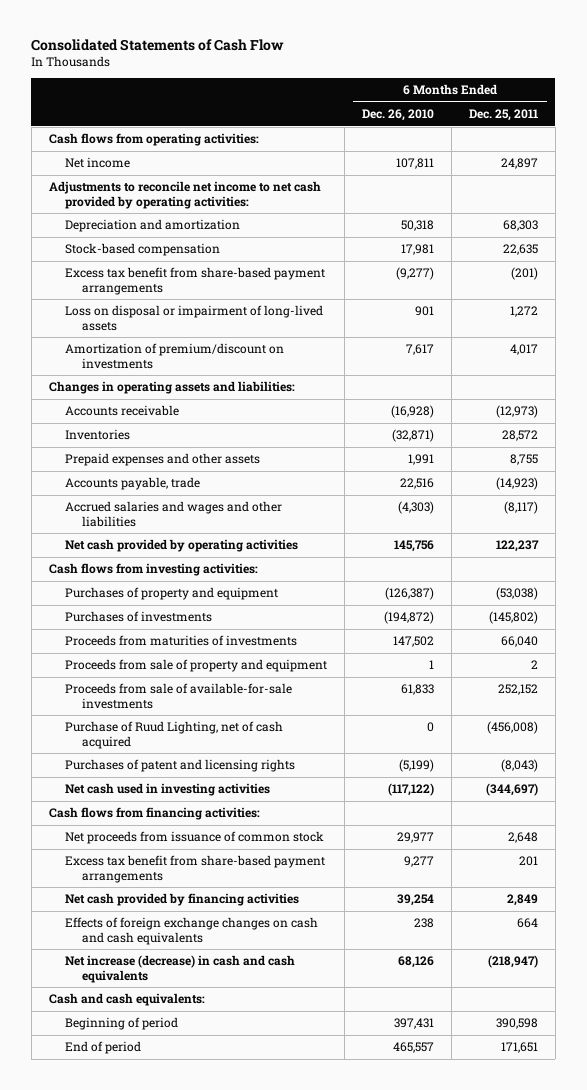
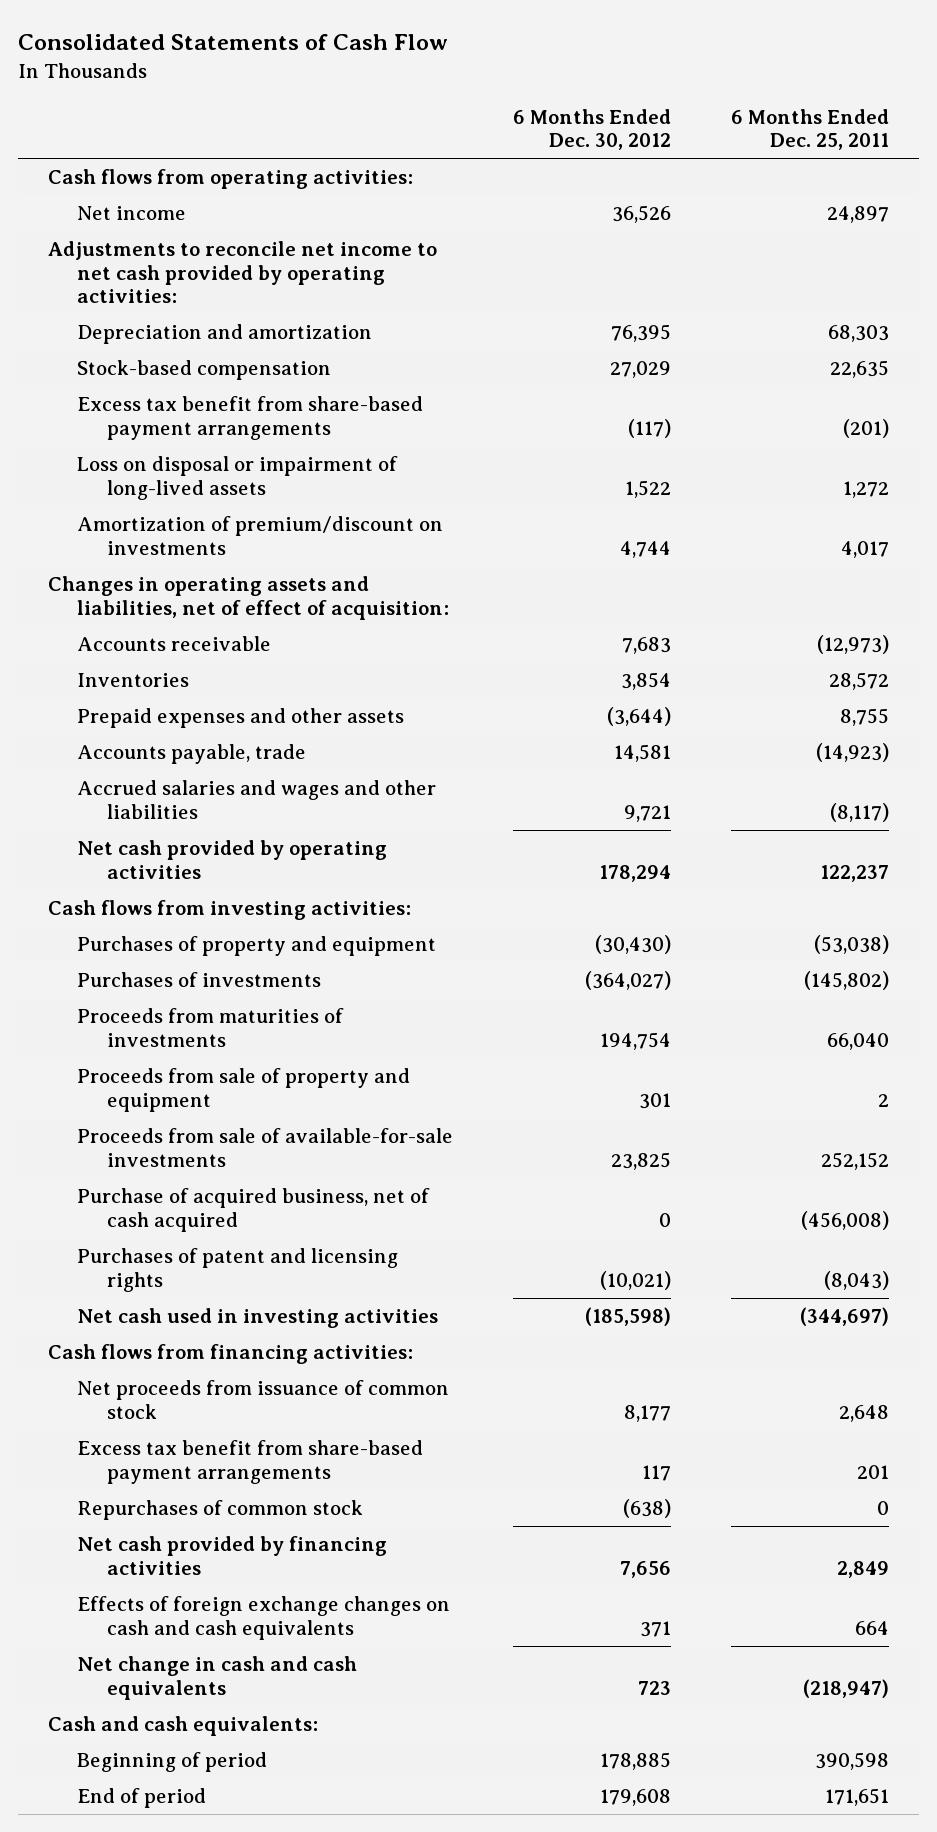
[362,109,435,122] Dec. 26, 2010 -> none
none -> [513,108,672,151] 6 Months Ended Dec. 30, 2012
[48,381,295,395] Changes in operating assets and liabilities: -> [48,576,450,620] Changes in operating assets and liabilities, net of effect of acquisition:
[65,721,284,749] Purchase of Ruud Lighting, net of cash acquired -> [77,1188,431,1232] Purchase of acquired business, net of cash acquired
none -> [77,1500,364,1521] Repurchases of common stock
[65,955,296,983] Net increase (decrease) in cash and cash equivalents -> [77,1656,358,1700] Net change in cash and cash equivalents

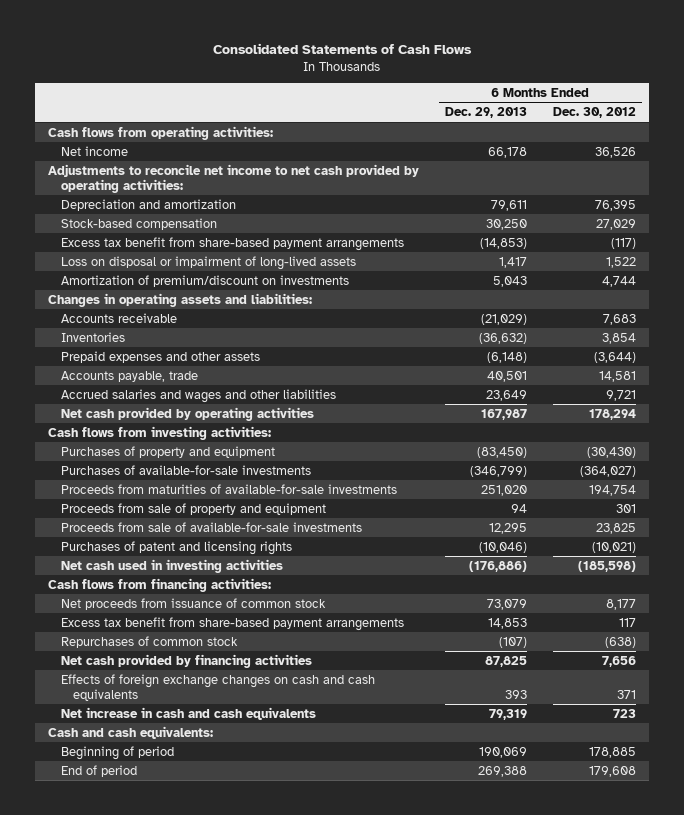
[18,34,449,51] Consolidated Statements of Cash Flow -> [212,43,472,55] Consolidated Statements of Cash Flows
[730,108,889,151] 6 Months Ended Dec. 25, 2011 -> none
none -> [444,107,527,119] Dec. 29, 2013
[48,576,450,620] Changes in operating assets and liabilities, net of effect of acquisition: -> [48,292,313,307] Changes in operating assets and liabilities:
[77,972,322,988] Purchases of investments -> [60,464,311,475] Purchases of available-for-sale investments
[77,1008,345,1047] Proceeds from maturities of investments -> [60,483,397,494] Proceeds from maturities of available-for-sale investments
[77,1188,431,1232] Purchase of acquired business, net of cash acquired -> none
[77,1656,358,1700] Net change in cash and cash equivalents -> [60,706,316,720] Net increase in cash and cash equivalents

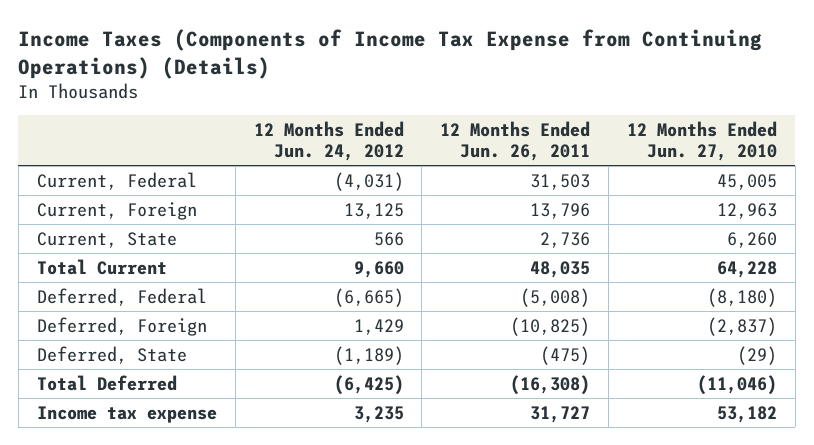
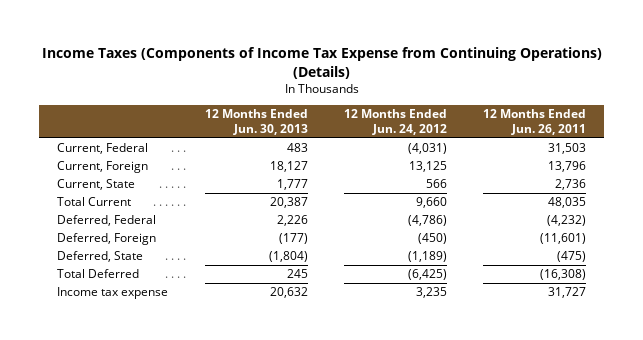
[626,121,777,162] 12 Months Ended Jun. 27, 2010 -> none
none -> [204,109,308,136] 12 Months Ended Jun. 30, 2013
[333,287,404,307] (6,665) -> [407,215,447,227] (4,786)
[520,287,591,307] (5,008) -> [547,215,587,227] (4,232)
[353,318,404,335] 1,429 -> [417,233,447,245] (450)
[510,316,591,336] (10,825) -> [540,233,587,245] (11,601)

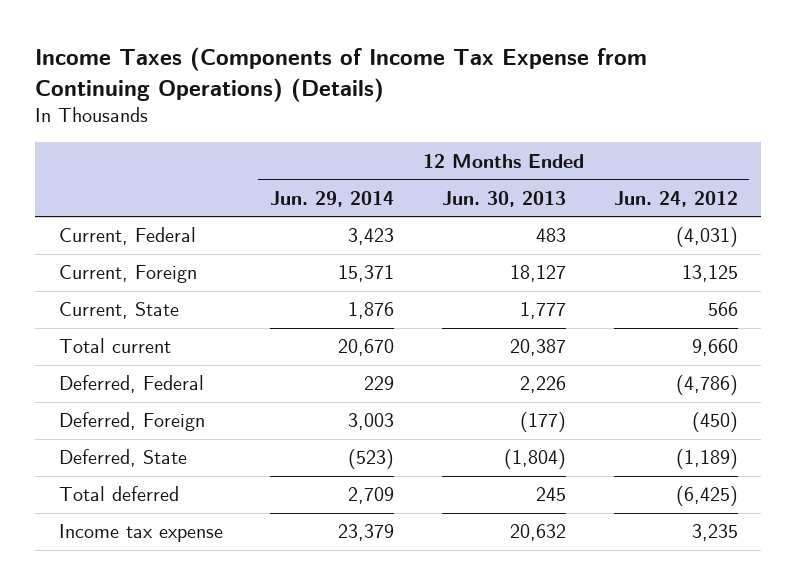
[483,109,587,136] 12 Months Ended Jun. 26, 2011 -> none
none -> [270,190,395,207] Jun. 29, 2014
[57,197,132,207] Total Current -> [58,338,171,354] Total current
[57,269,140,279] Total Deferred -> [58,486,179,502] Total deferred

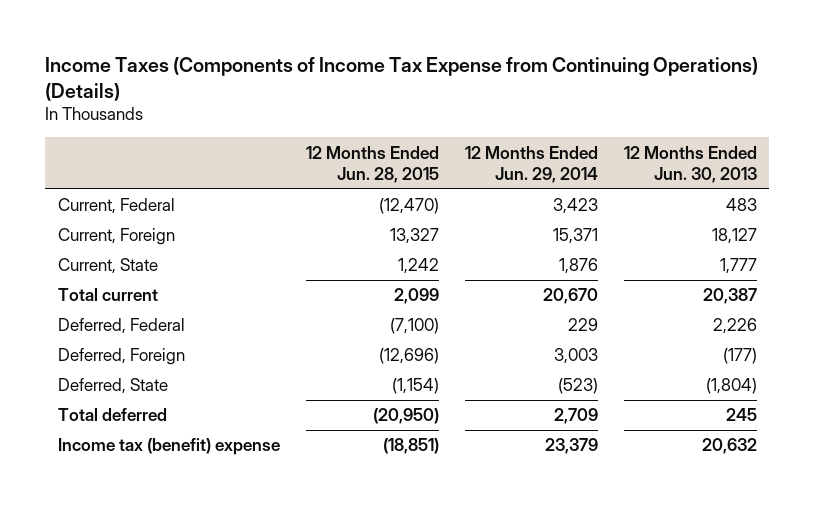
[613,190,738,207] Jun. 24, 2012 -> none
none -> [306,145,440,183] 12 Months Ended Jun. 28, 2015
[58,524,223,543] Income tax expense -> [58,438,281,456] Income tax (benefit) expense

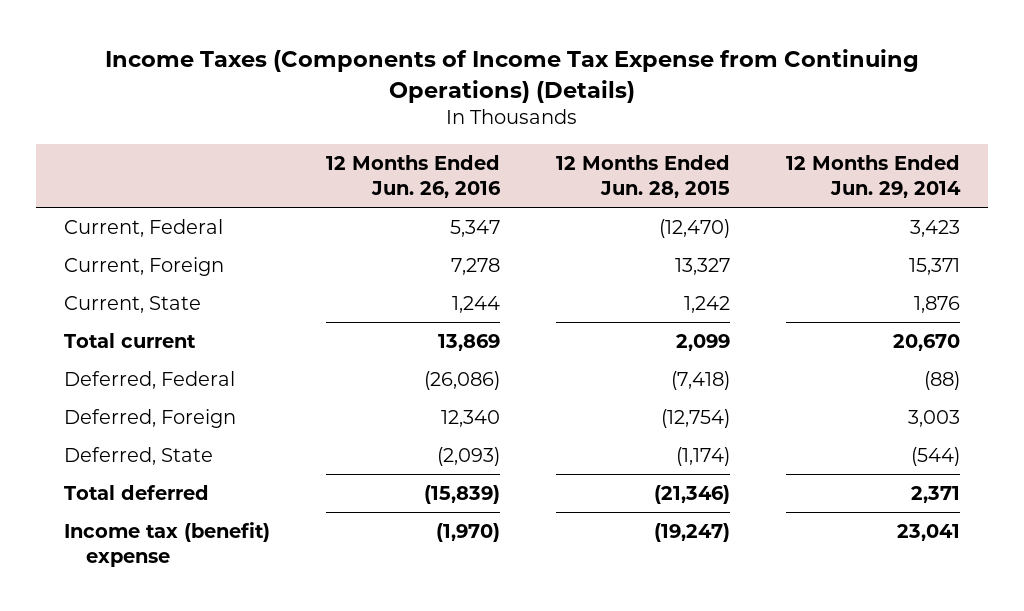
[623,145,757,183] 12 Months Ended Jun. 30, 2013 -> none
none -> [326,154,502,199] 12 Months Ended Jun. 26, 2016
[390,318,440,335] (7,100) -> [670,370,730,390] (7,418)
[567,318,598,332] 229 -> [923,370,960,390] (88)
[379,348,440,365] (12,696) -> [660,408,730,428] (12,754)
[392,378,440,395] (1,154) -> [675,446,730,466] (1,174)
[557,378,598,395] (523) -> [910,446,960,466] (544)
[373,408,440,425] (20,950) -> [653,484,730,504] (21,346)
[553,408,598,425] 2,709 -> [910,485,960,503] 2,371
[383,438,440,455] (18,851) -> [653,522,730,542] (19,247)
[544,438,598,455] 23,379 -> [896,523,960,541] 23,041

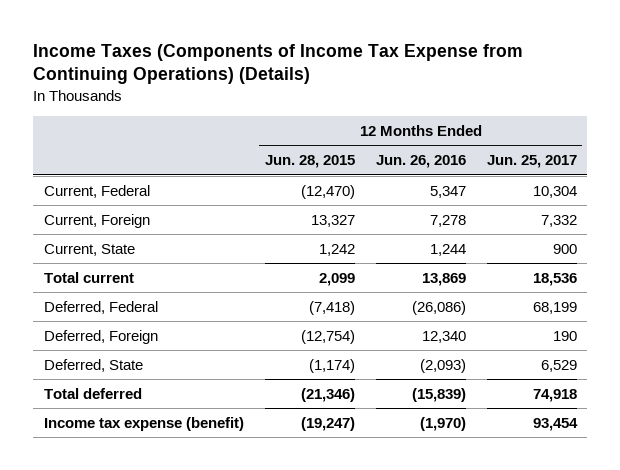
[785,154,961,199] 12 Months Ended Jun. 29, 2014 -> none
none -> [486,155,577,169] Jun. 25, 2017
[64,521,271,568] Income tax (benefit) expense -> [43,416,244,431] Income tax expense (benefit)

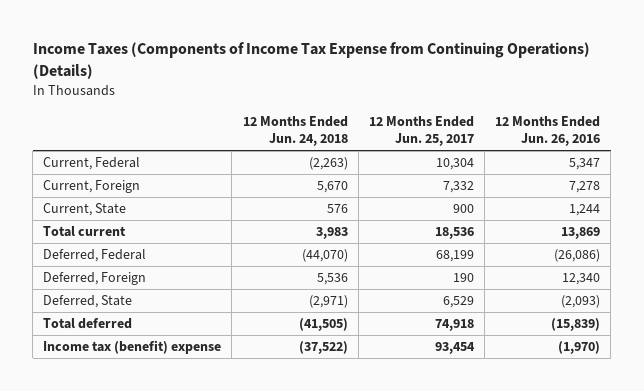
[264,155,355,169] Jun. 28, 2015 -> none
none -> [242,115,348,147] 12 Months Ended Jun. 24, 2018
[43,416,244,431] Income tax expense (benefit) -> [43,340,222,355] Income tax (benefit) expense

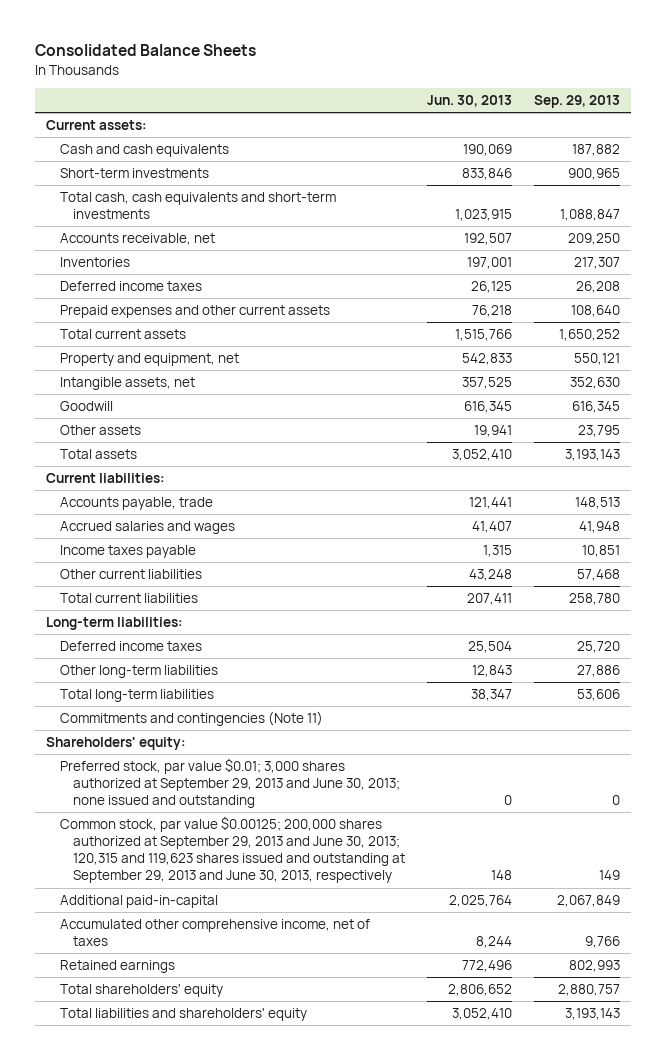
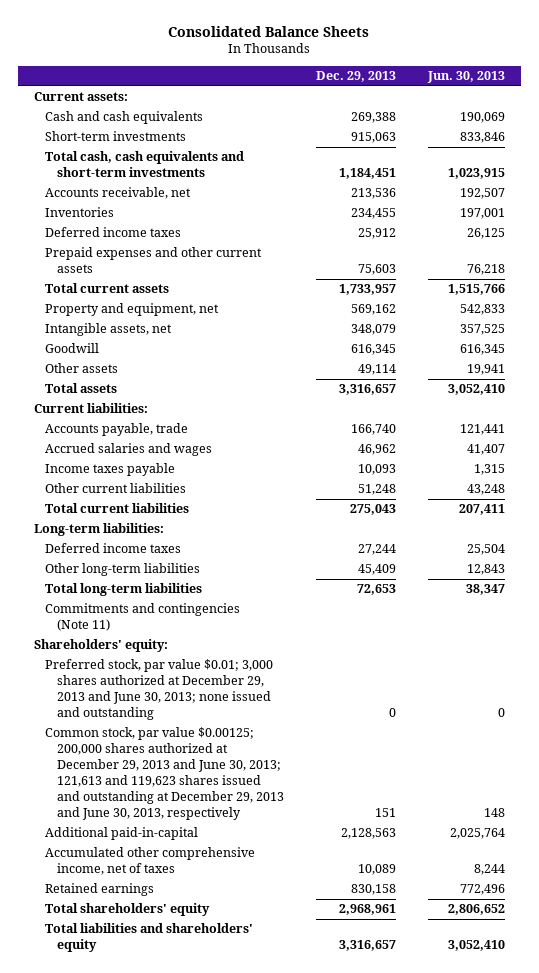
[533,95,620,109] Sep. 29, 2013 -> none
none -> [316,71,397,83] Dec. 29, 2013
[59,758,401,809] Preferred stock, par value $0.01; 3,000 shares authorized at September 29, 2013 and June 30, 2013; none issued and outstanding -> [45,659,274,721] Preferred stock, par value $0.01; 3,000 shares authorized at December 29, 2013 and June 30, 2013; none issued and outstanding
[59,816,406,884] Common stock, par value $0.00125; 200,000 shares authorized at September 29, 2013 and June 30, 2013; 120,315 and 119,623 shares issued and outstanding at September 29, 2013 and June 30, 2013, respectively -> [45,727,285,821] Common stock, par value $0.00125; 200,000 shares authorized at December 29, 2013 and June 30, 2013; 121,613 and 119,623 shares issued and outstanding at December 29, 2013 and June 30, 2013, respectively

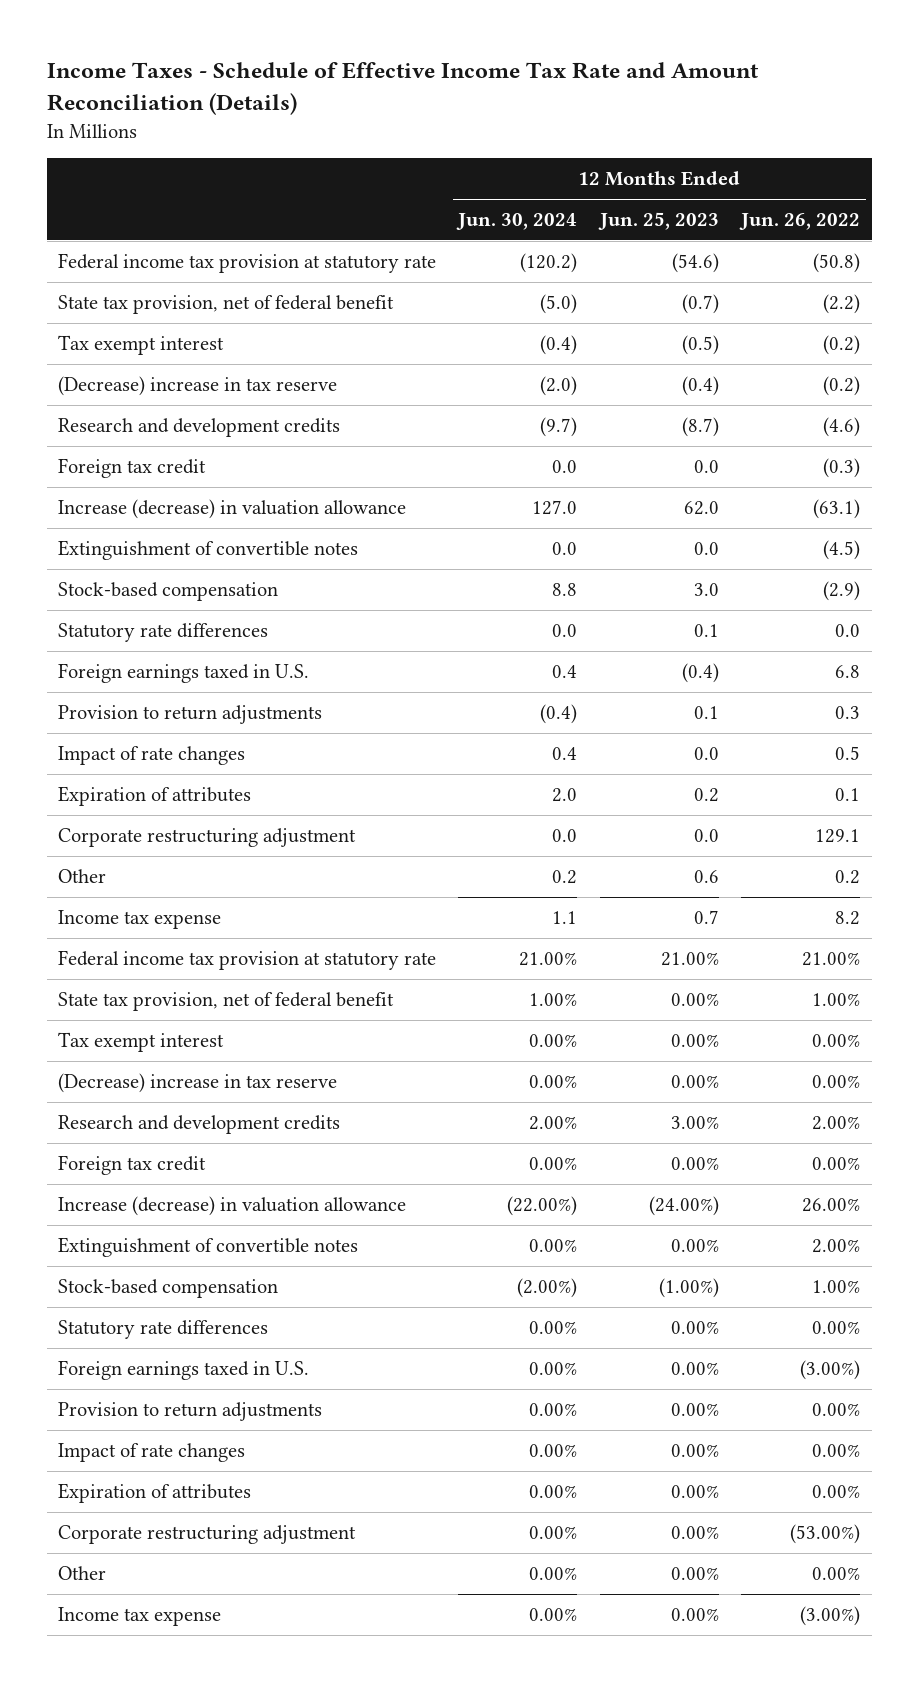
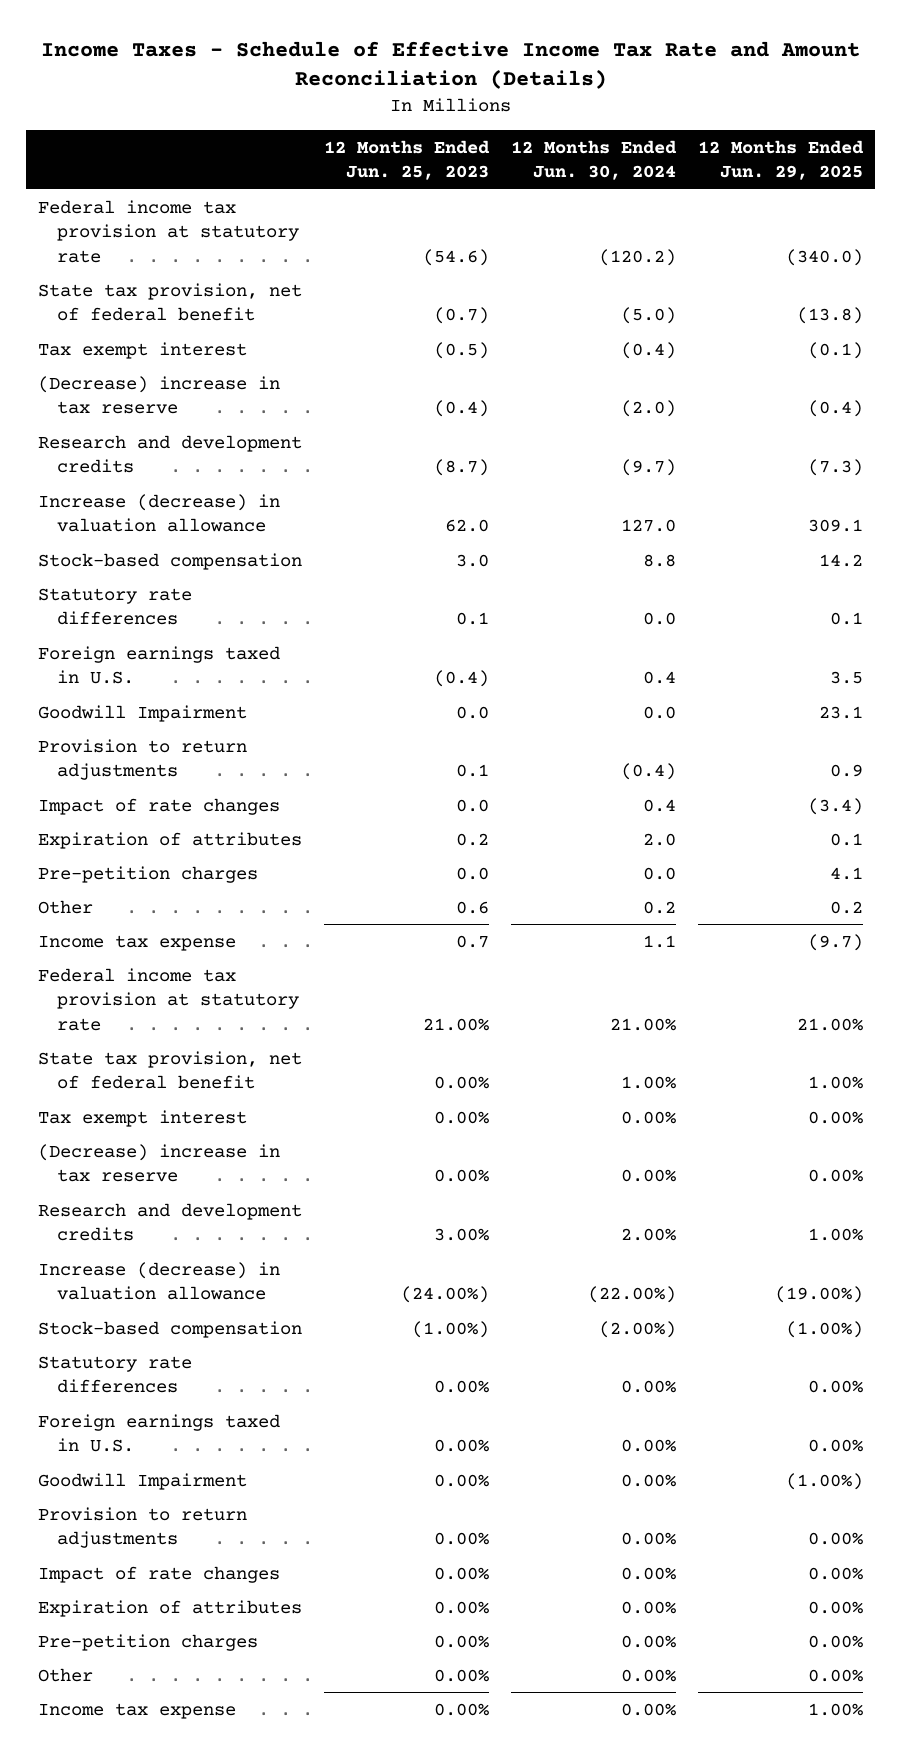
[739,213,861,231] Jun. 26, 2022 -> none
none -> [698,139,865,181] 12 Months Ended Jun. 29, 2025
[57,458,206,479] Foreign tax credit -> none
[57,540,358,561] Extinguishment of convertible notes -> none
none -> [37,704,247,722] Goodwill Impairment
[57,828,356,848] Corporate restructuring adjustment -> none
none -> [37,865,258,883] Pre-petition charges
[57,1155,206,1176] Foreign tax credit -> none
[57,1237,358,1258] Extinguishment of convertible notes -> none
none -> [37,1472,247,1490] Goodwill Impairment
[57,1525,356,1545] Corporate restructuring adjustment -> none
none -> [37,1633,258,1651] Pre-petition charges

